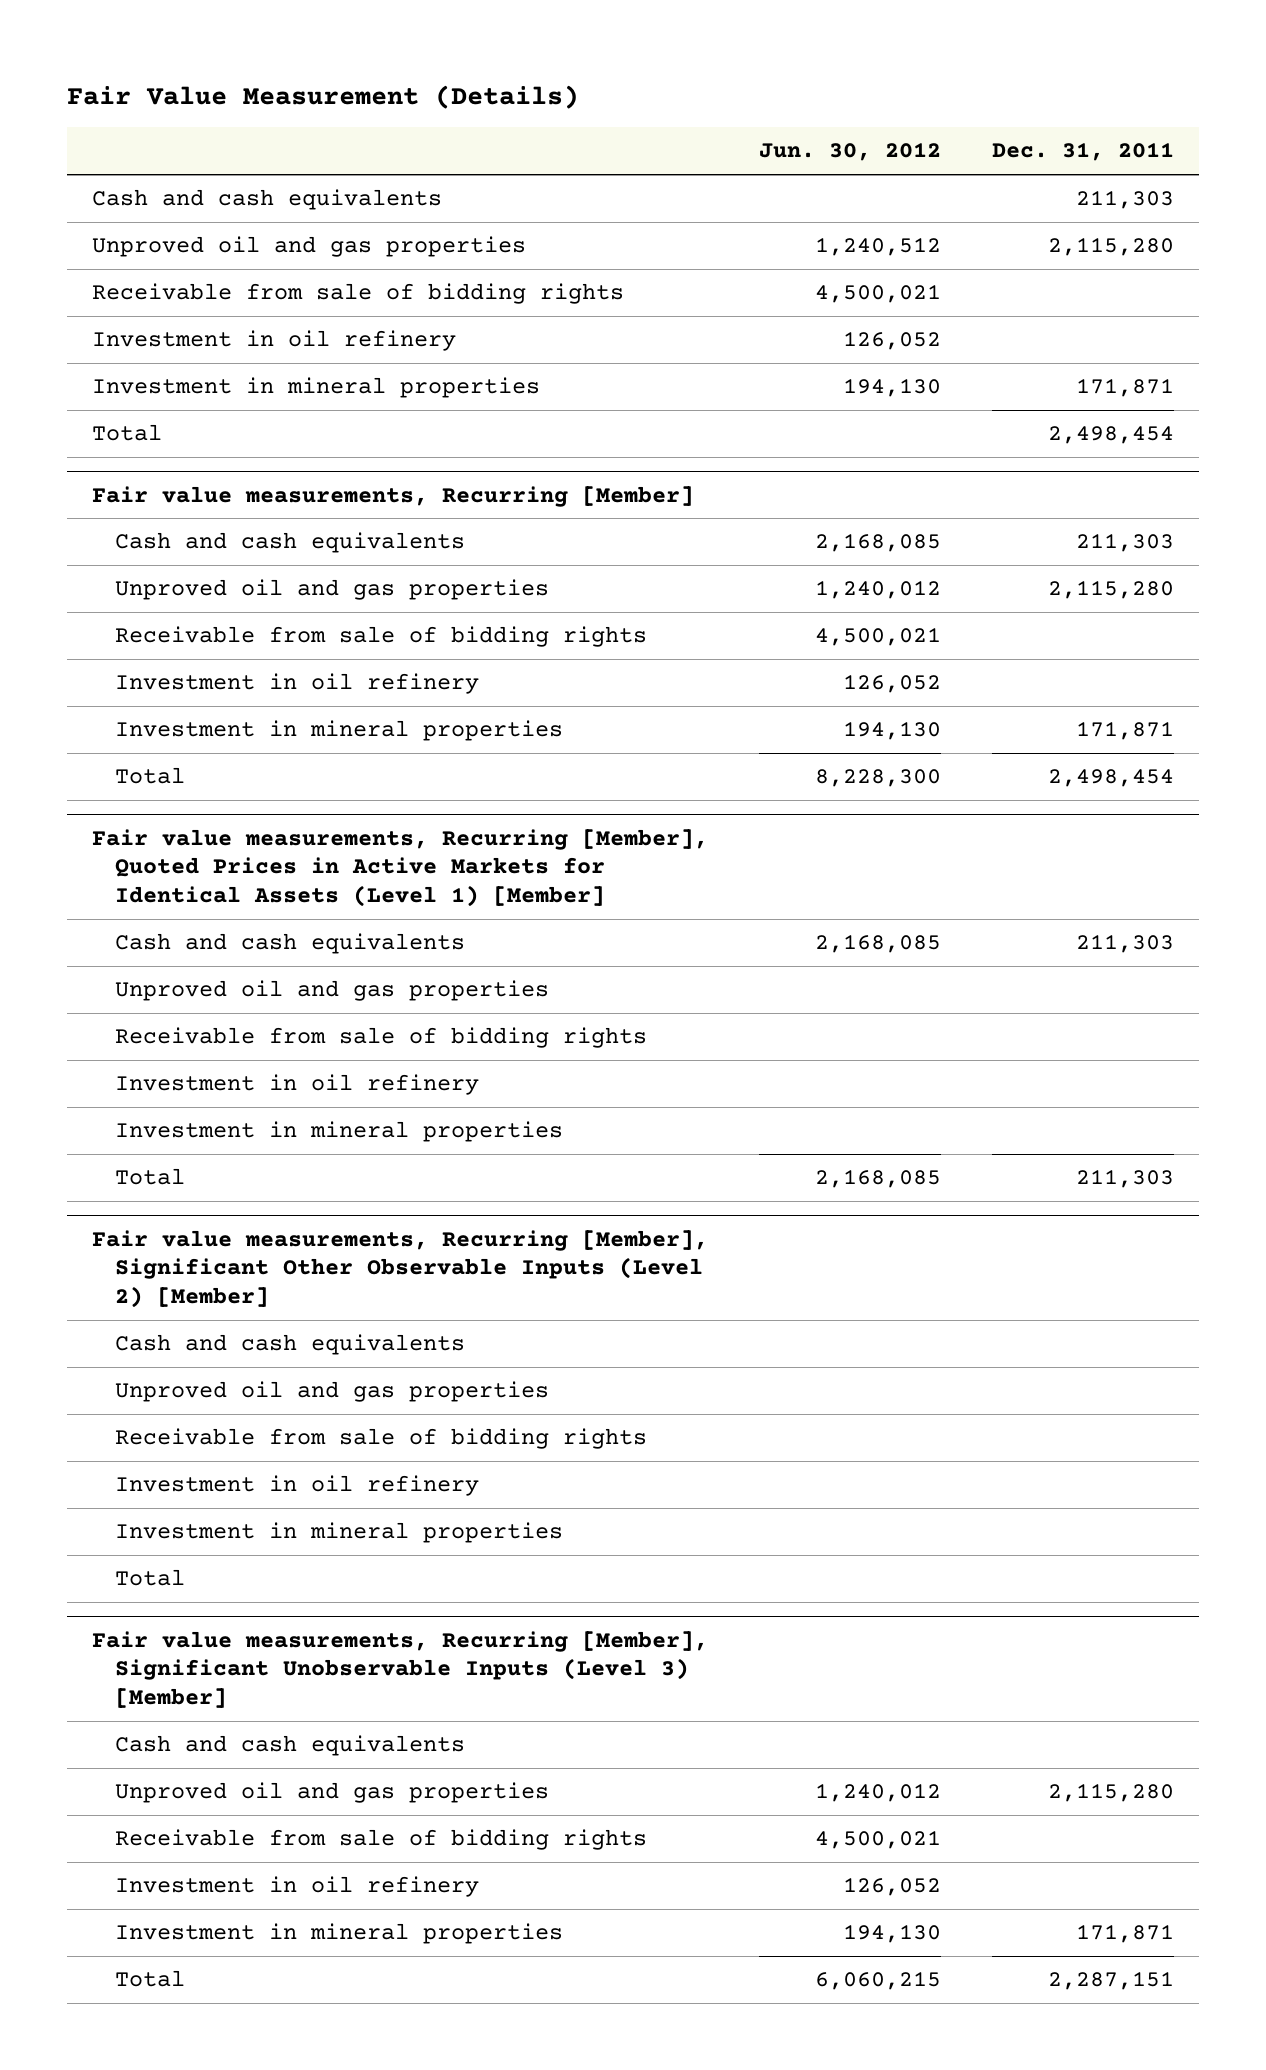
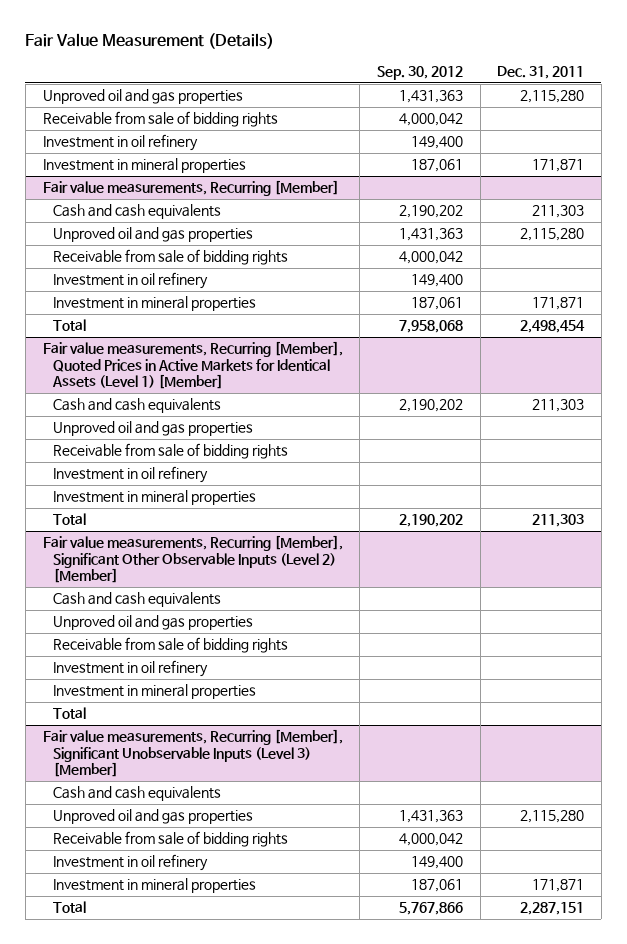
[759,142,942,162] Jun. 30, 2012 -> none
none -> [376,65,463,80] Sep. 30, 2012
[92,189,443,211] Cash and cash equivalents -> none
[92,424,163,442] Total -> none

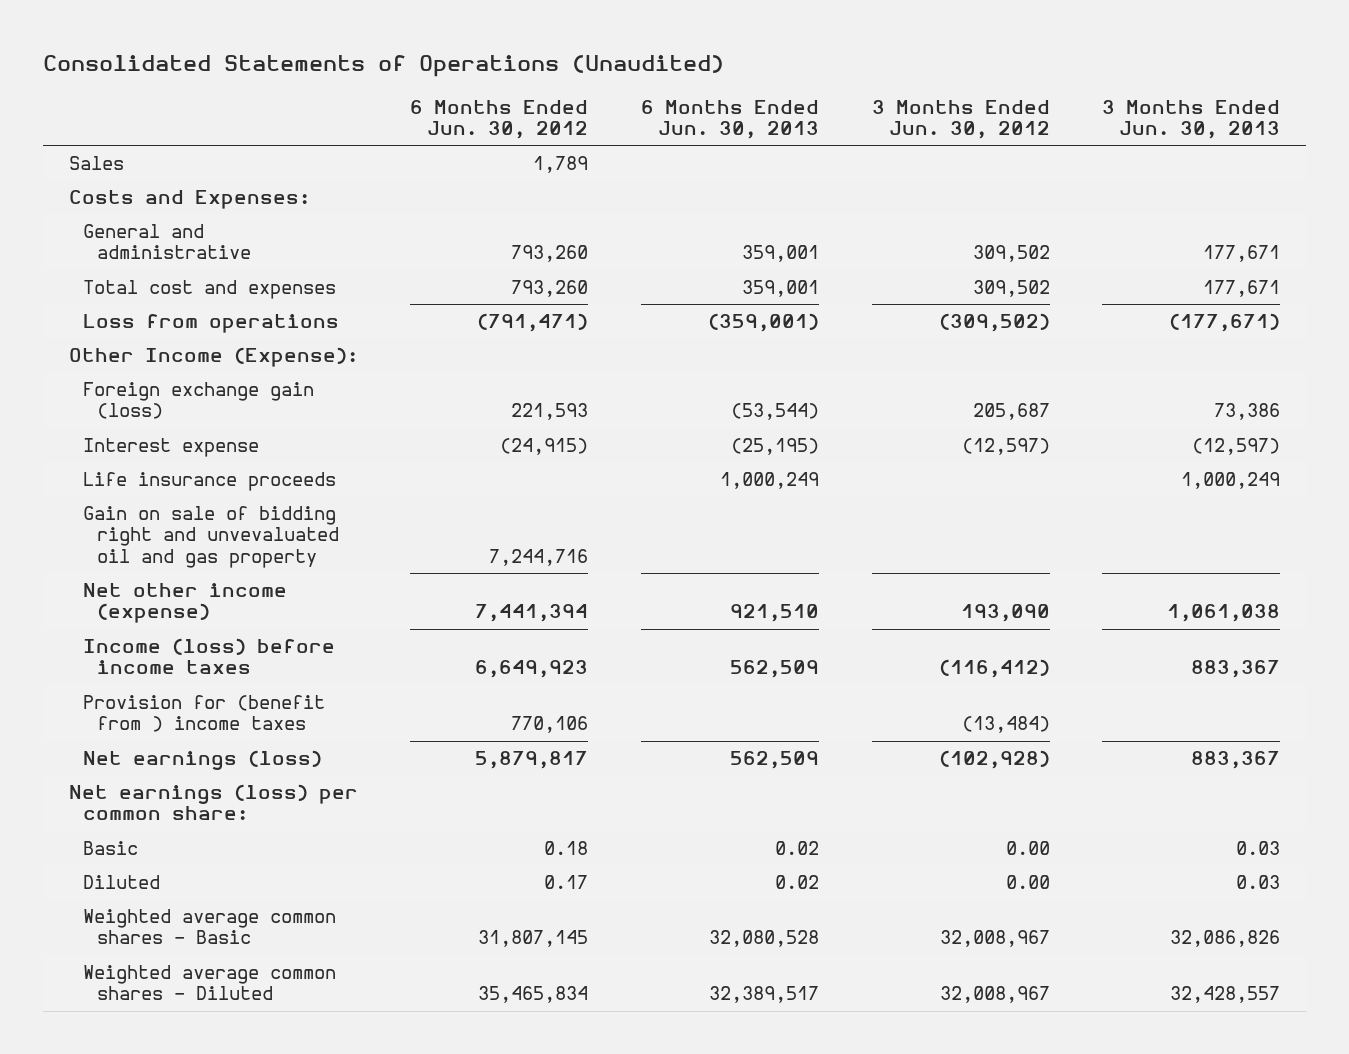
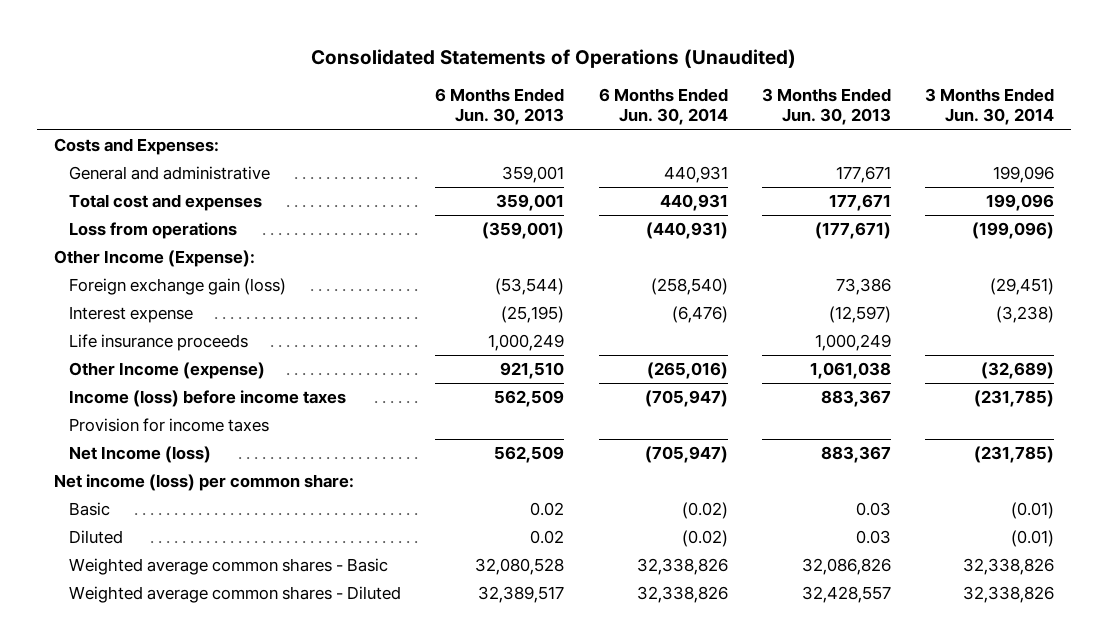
[410,99,589,140] 6 Months Ended Jun. 30, 2012 -> none
[871,99,1050,140] 3 Months Ended Jun. 30, 2012 -> none
none -> [598,88,728,126] 6 Months Ended Jun. 30, 2014
none -> [924,88,1054,126] 3 Months Ended Jun. 30, 2014
[68,156,124,171] Sales -> none
[82,506,339,568] Gain on sale of bidding right and unvevaluated oil and gas property -> none
[82,583,287,624] Net other income (expense) -> [69,362,266,380] Other Income (expense)
[82,695,325,733] Provision for (benefit from ) income taxes -> [69,418,270,433] Provision for income taxes
[82,750,322,771] Net earnings (loss) -> [69,446,212,464] Net Income (loss)
[68,784,358,821] Net earnings (loss) per common share: -> [54,474,355,492] Net income (loss) per common share:

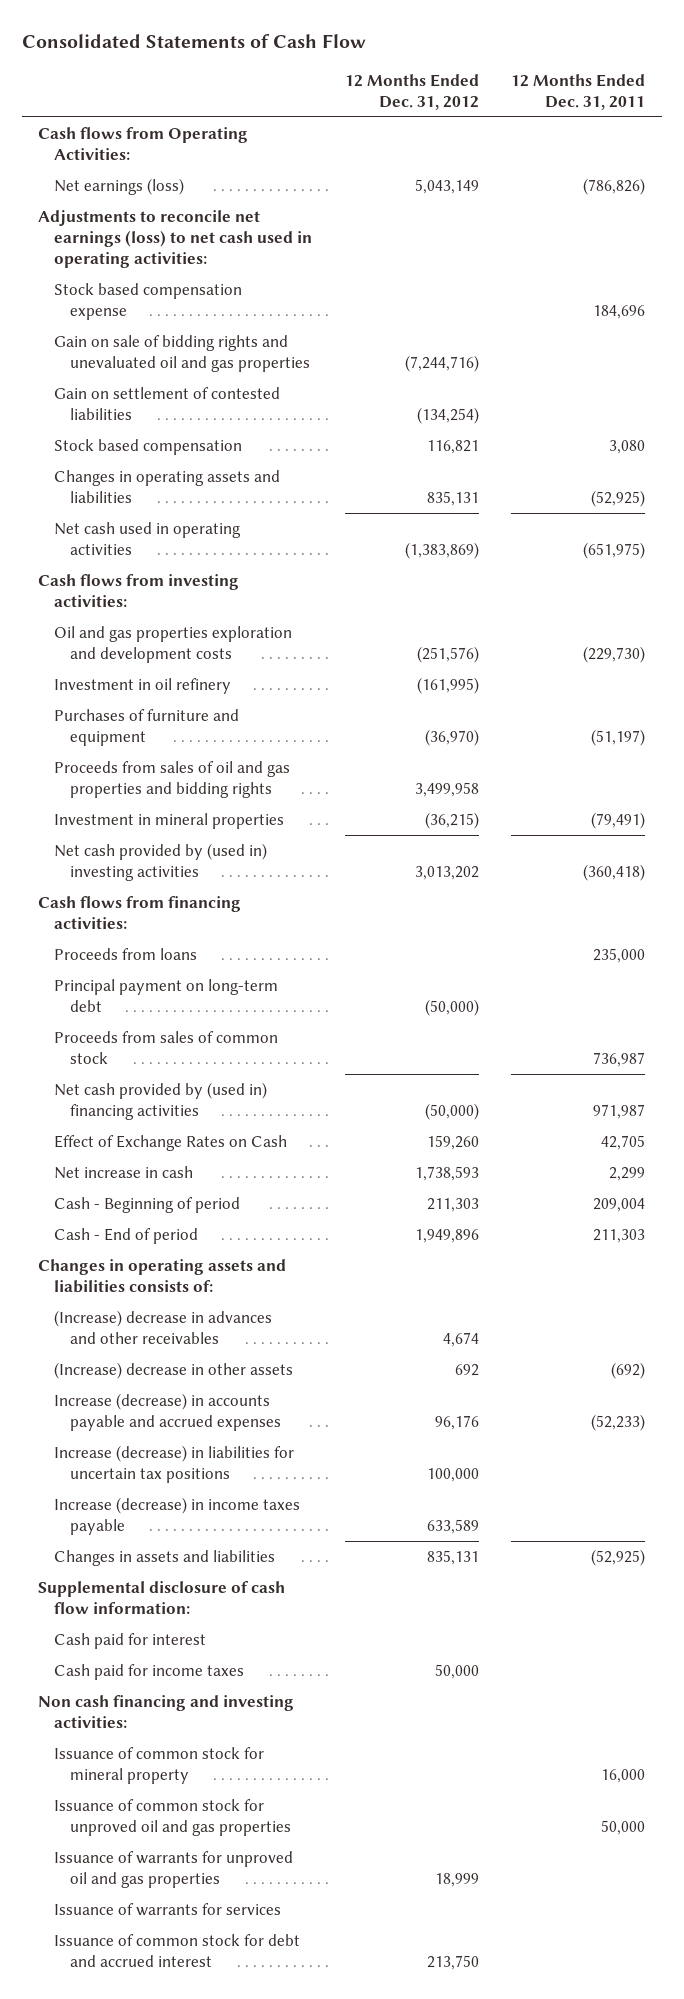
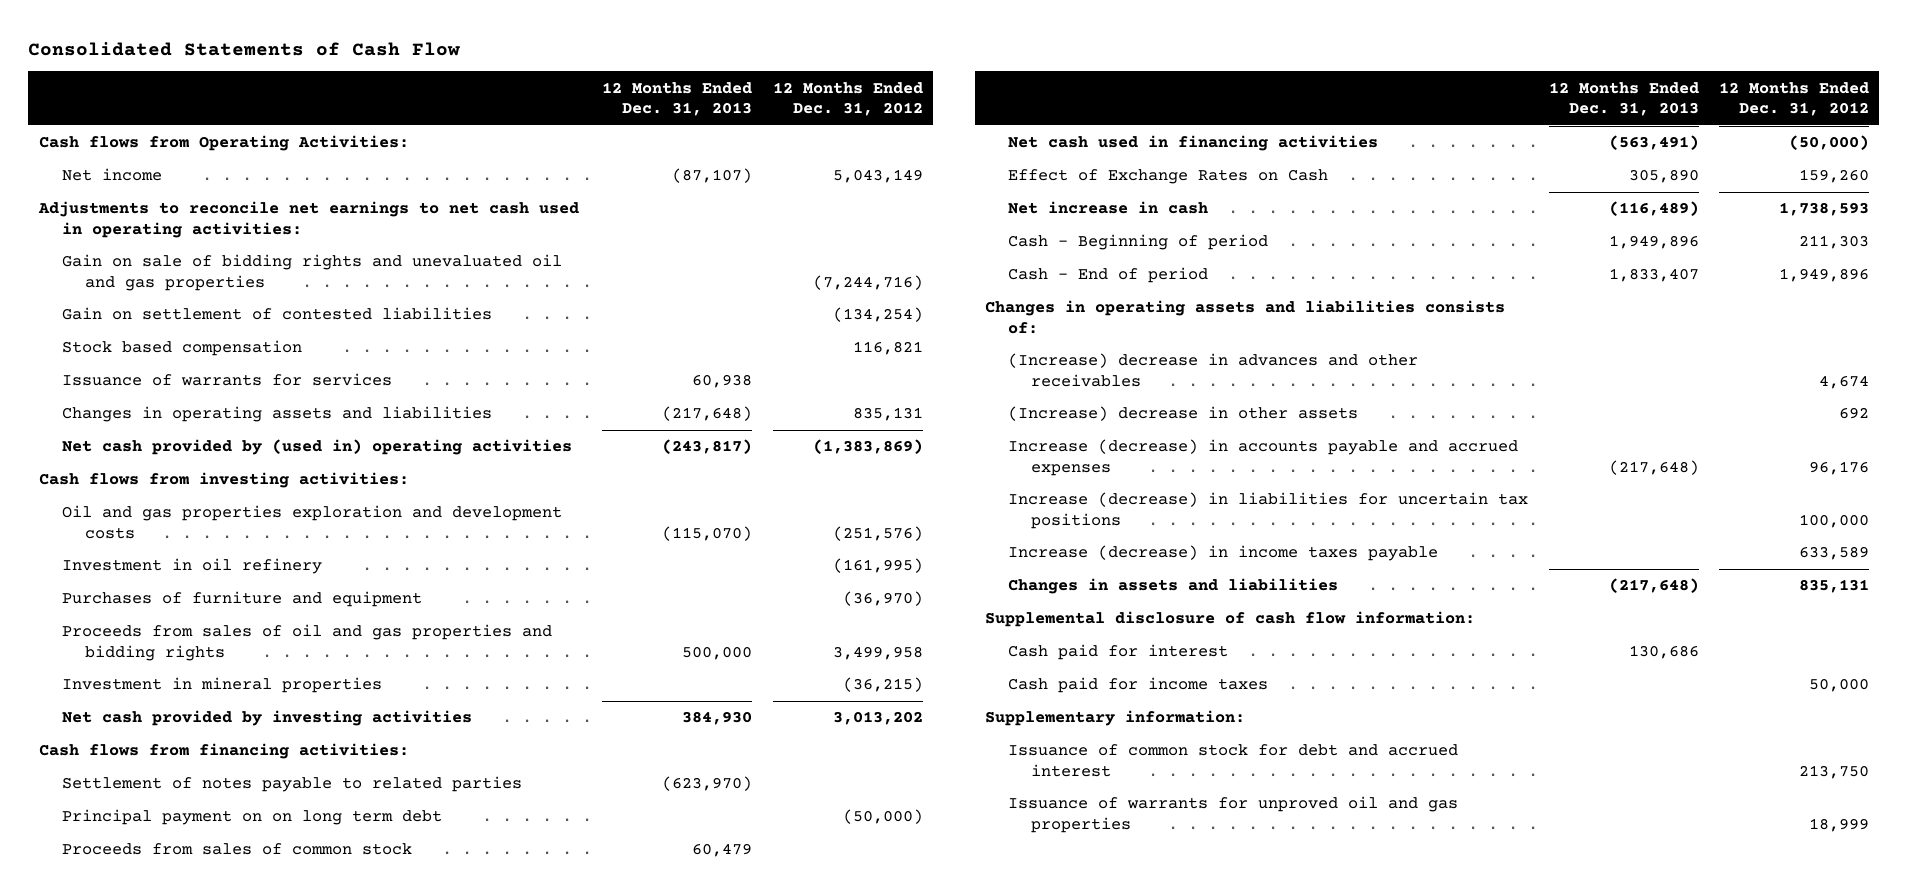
[511,73,646,110] 12 Months Ended Dec. 31, 2011 -> none
none -> [602,81,753,117] 12 Months Ended Dec. 31, 2013
[54,282,243,321] Stock based compensation expense -> none
[54,177,185,195] Net earnings (loss) -> [61,168,162,182] Net income
[38,209,313,269] Adjustments to reconcile net earnings (loss) to net cash used in operating activities: -> [37,201,579,238] Adjustments to reconcile net earnings to net cash used in operating activities:
[54,1902,282,1916] Issuance of warrants for services -> [61,373,392,387] Issuance of warrants for services
[54,521,242,556] Net cash used in operating activities -> [61,439,572,456] Net cash provided by (used in) operating activities
[54,842,268,882] Net cash provided by (used in) investing activities -> [61,710,472,727] Net cash provided by investing activities
[54,947,198,960] Proceeds from loans -> none
none -> [61,776,522,793] Settlement of notes payable to related parties
[54,978,279,1013] Principal payment on long-term debt -> [61,809,442,826] Principal payment on on long term debt
[54,1081,268,1121] Net cash provided by (used in) financing activities -> [1008,135,1379,152] Net cash used in financing activities
[38,1694,295,1729] Non cash financing and investing activities: -> none
[54,1746,265,1785] Issuance of common stock for mineral property -> none
[54,1798,292,1837] Issuance of common stock for unproved oil and gas properties -> none
none -> [985,710,1246,727] Supplementary information:
[54,1850,294,1889] Issuance of warrants for unproved oil and gas properties -> [1008,796,1459,833] Issuance of warrants for unproved oil and gas properties

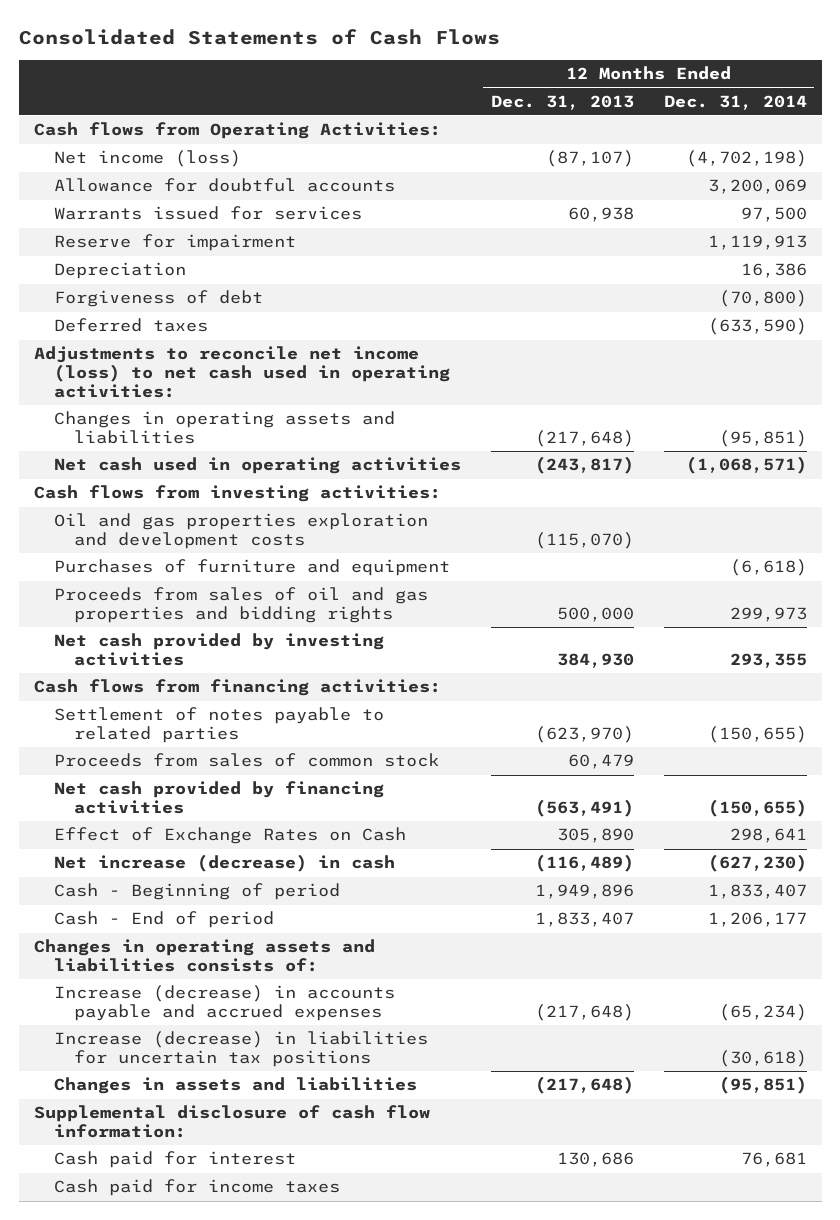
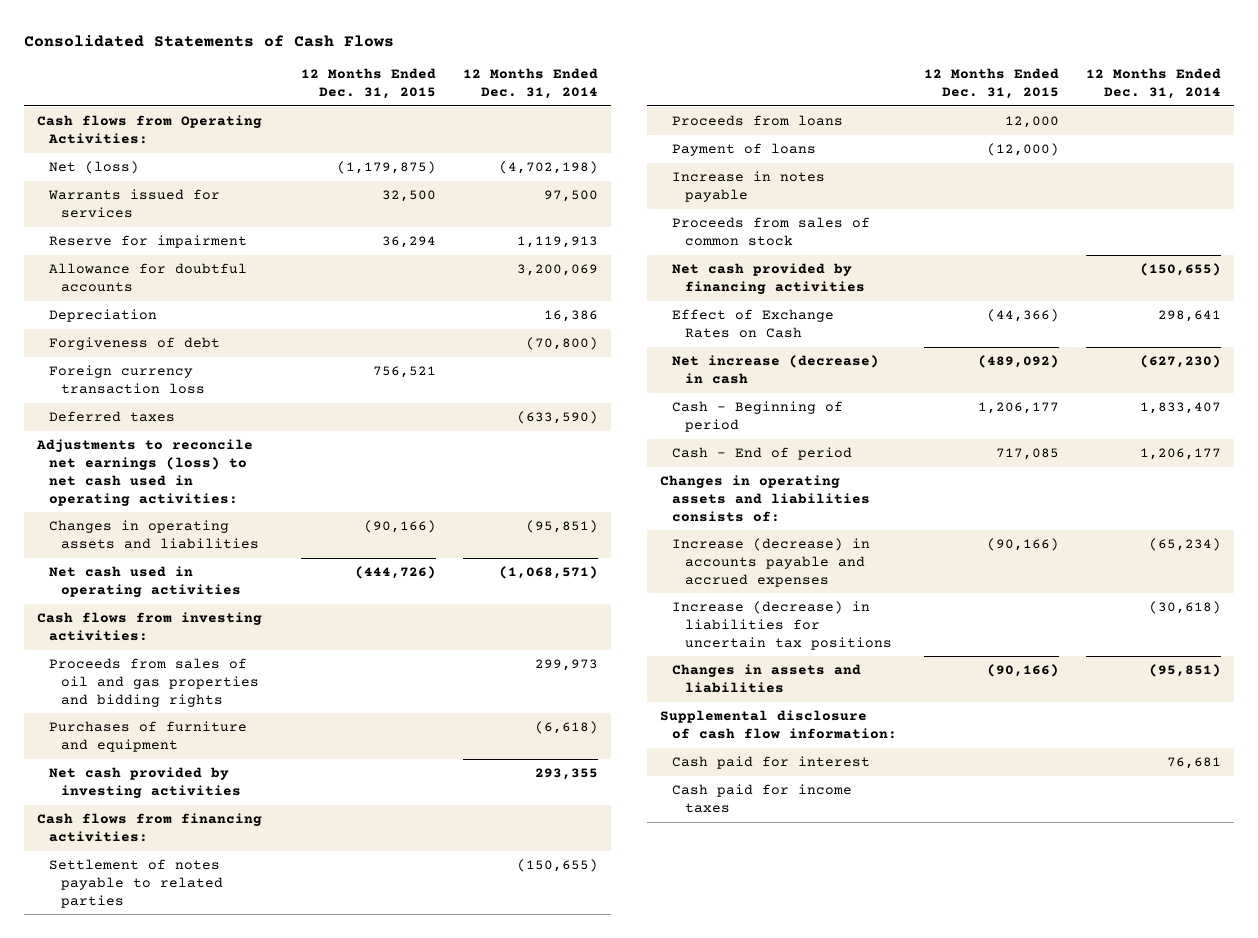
[490,94,634,110] Dec. 31, 2013 -> none
none -> [300,67,436,99] 12 Months Ended Dec. 31, 2015
[53,150,241,168] Net income (loss) -> [49,160,140,174] Net (loss)
[53,178,395,193] Allowance for doubtful accounts -> [49,262,248,292] Allowance for doubtful accounts
none -> [49,364,206,394] Foreign currency transaction loss
[33,346,450,398] Adjustments to reconcile net income (loss) to net cash used in operating activities: -> [35,438,253,506] Adjustments to reconcile net earnings (loss) to net cash used in operating activities:
[53,513,428,550] Oil and gas properties exploration and development costs -> none
[53,559,450,577] Purchases of furniture and equipment -> [49,720,248,752] Purchases of furniture and equipment
none -> [672,114,844,126] Proceeds from loans
none -> [672,142,817,156] Payment of loans
none -> [672,170,826,202] Increase in notes payable

